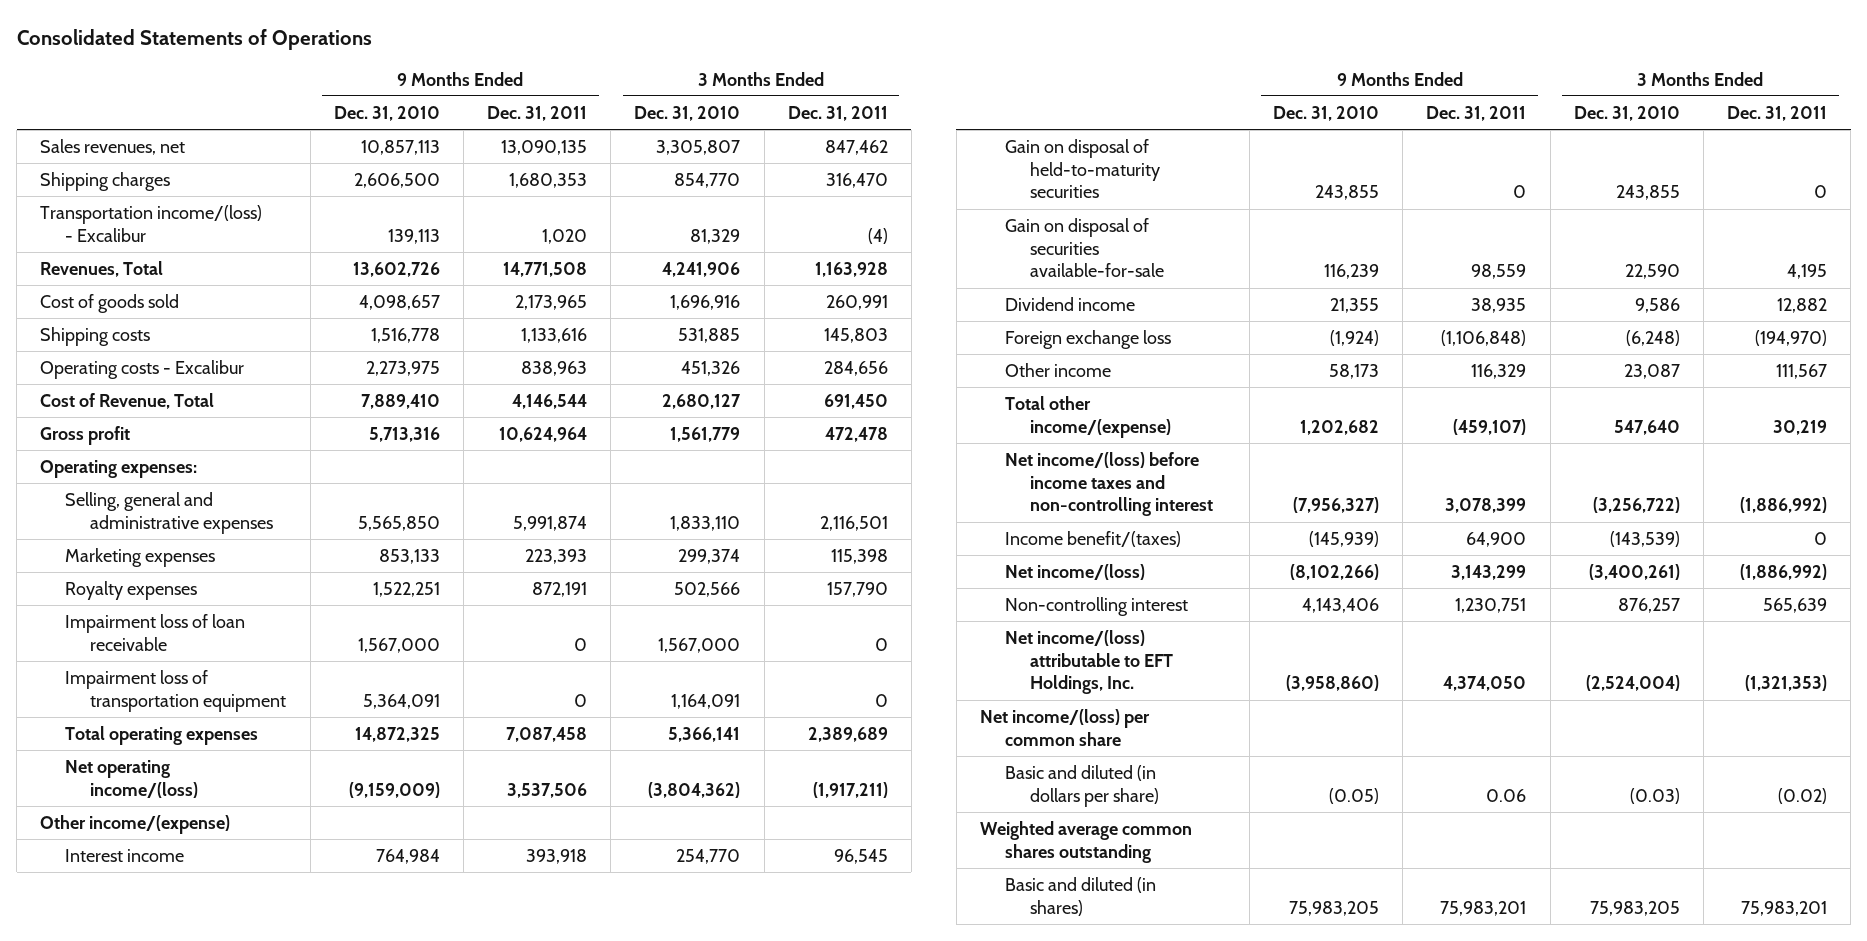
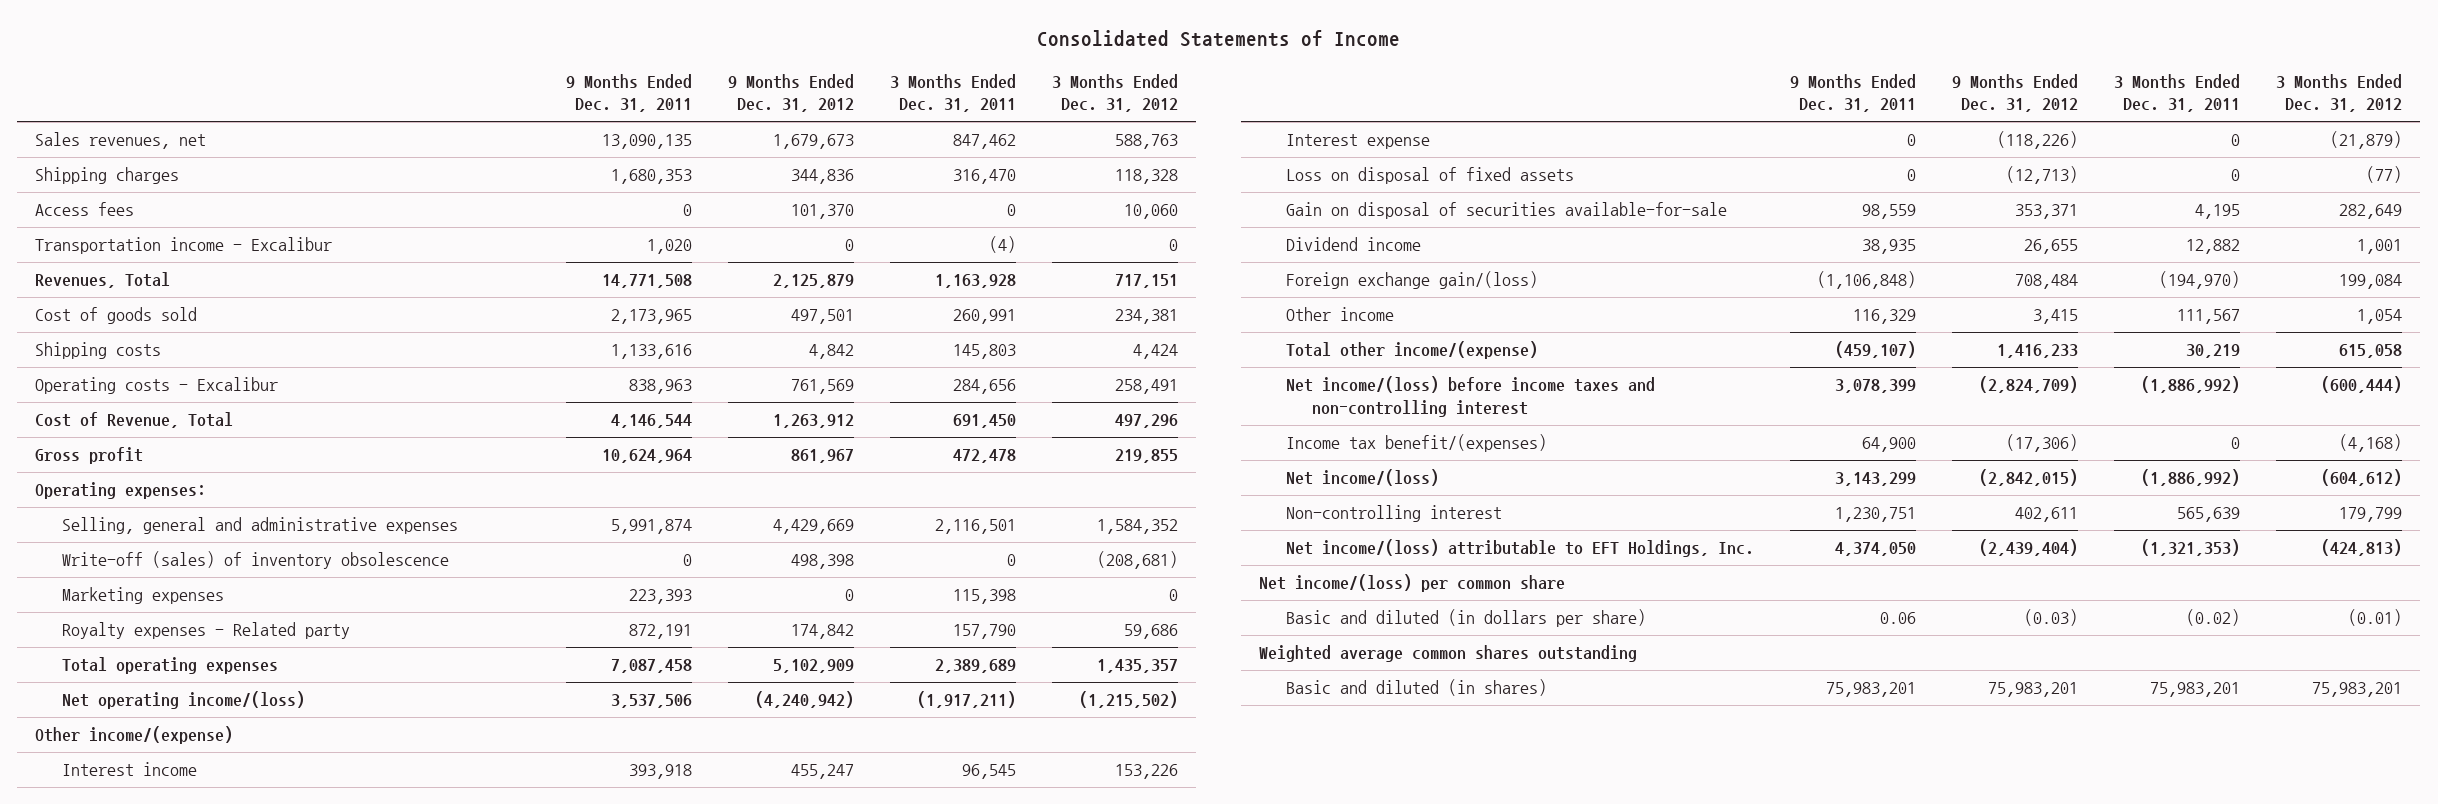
[16,28,372,50] Consolidated Statements of Operations -> [1036,30,1400,48] Consolidated Statements of Income
[333,105,440,121] Dec. 31, 2010 -> none
[634,105,741,121] Dec. 31, 2010 -> none
none -> [727,73,854,113] 9 Months Ended Dec. 31, 2012
none -> [1052,73,1179,113] 3 Months Ended Dec. 31, 2012
none -> [35,202,135,217] Access fees
[40,205,263,242] Transportation income/(loss) - Excalibur -> [35,237,333,255] Transportation income - Excalibur
none -> [61,551,449,570] Write-off (sales) of inventory obsolescence
[65,614,246,651] Impairment loss of loan receivable -> none
[65,670,287,712] Impairment loss of transportation equipment -> none
[65,581,198,601] Royalty expenses -> [61,622,350,640] Royalty expenses - Related party
[1004,139,1160,199] Gain on disposal of held-to-maturity securities -> none
none -> [1285,134,1430,150] Interest expense
none -> [1285,167,1574,185] Loss on disposal of fixed assets
[1004,330,1171,350] Foreign exchange loss -> [1285,271,1538,290] Foreign exchange gain/(loss)
[1004,531,1181,548] Income benefit/(taxes) -> [1285,434,1547,453] Income tax benefit/(expenses)

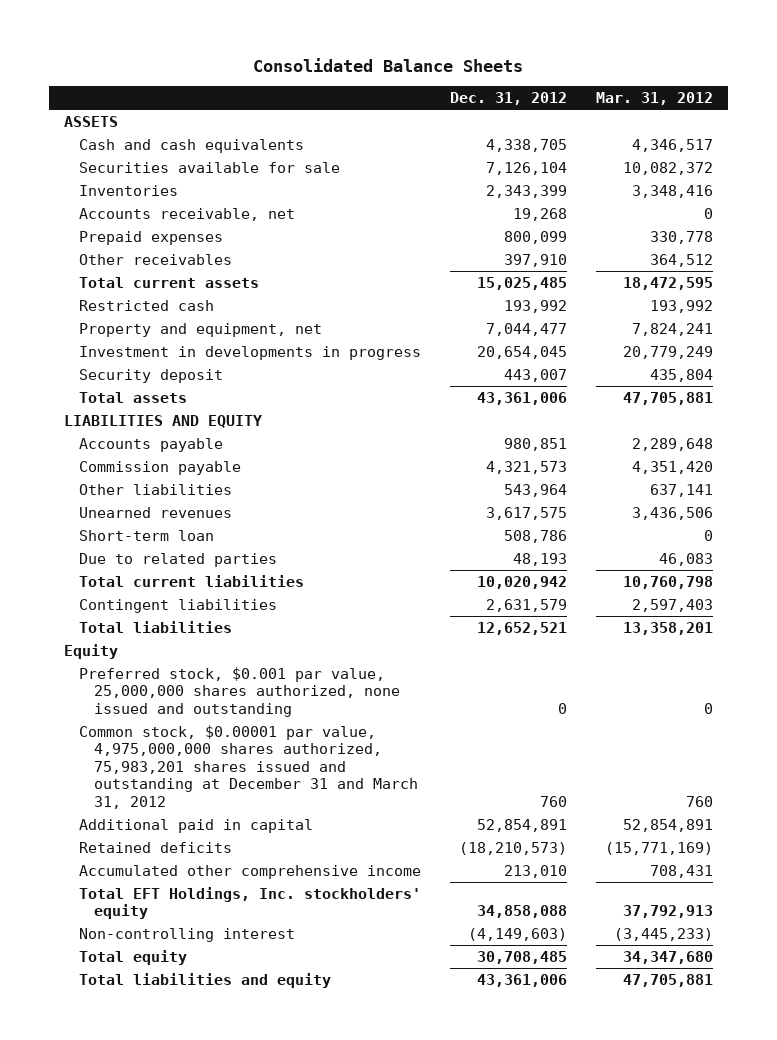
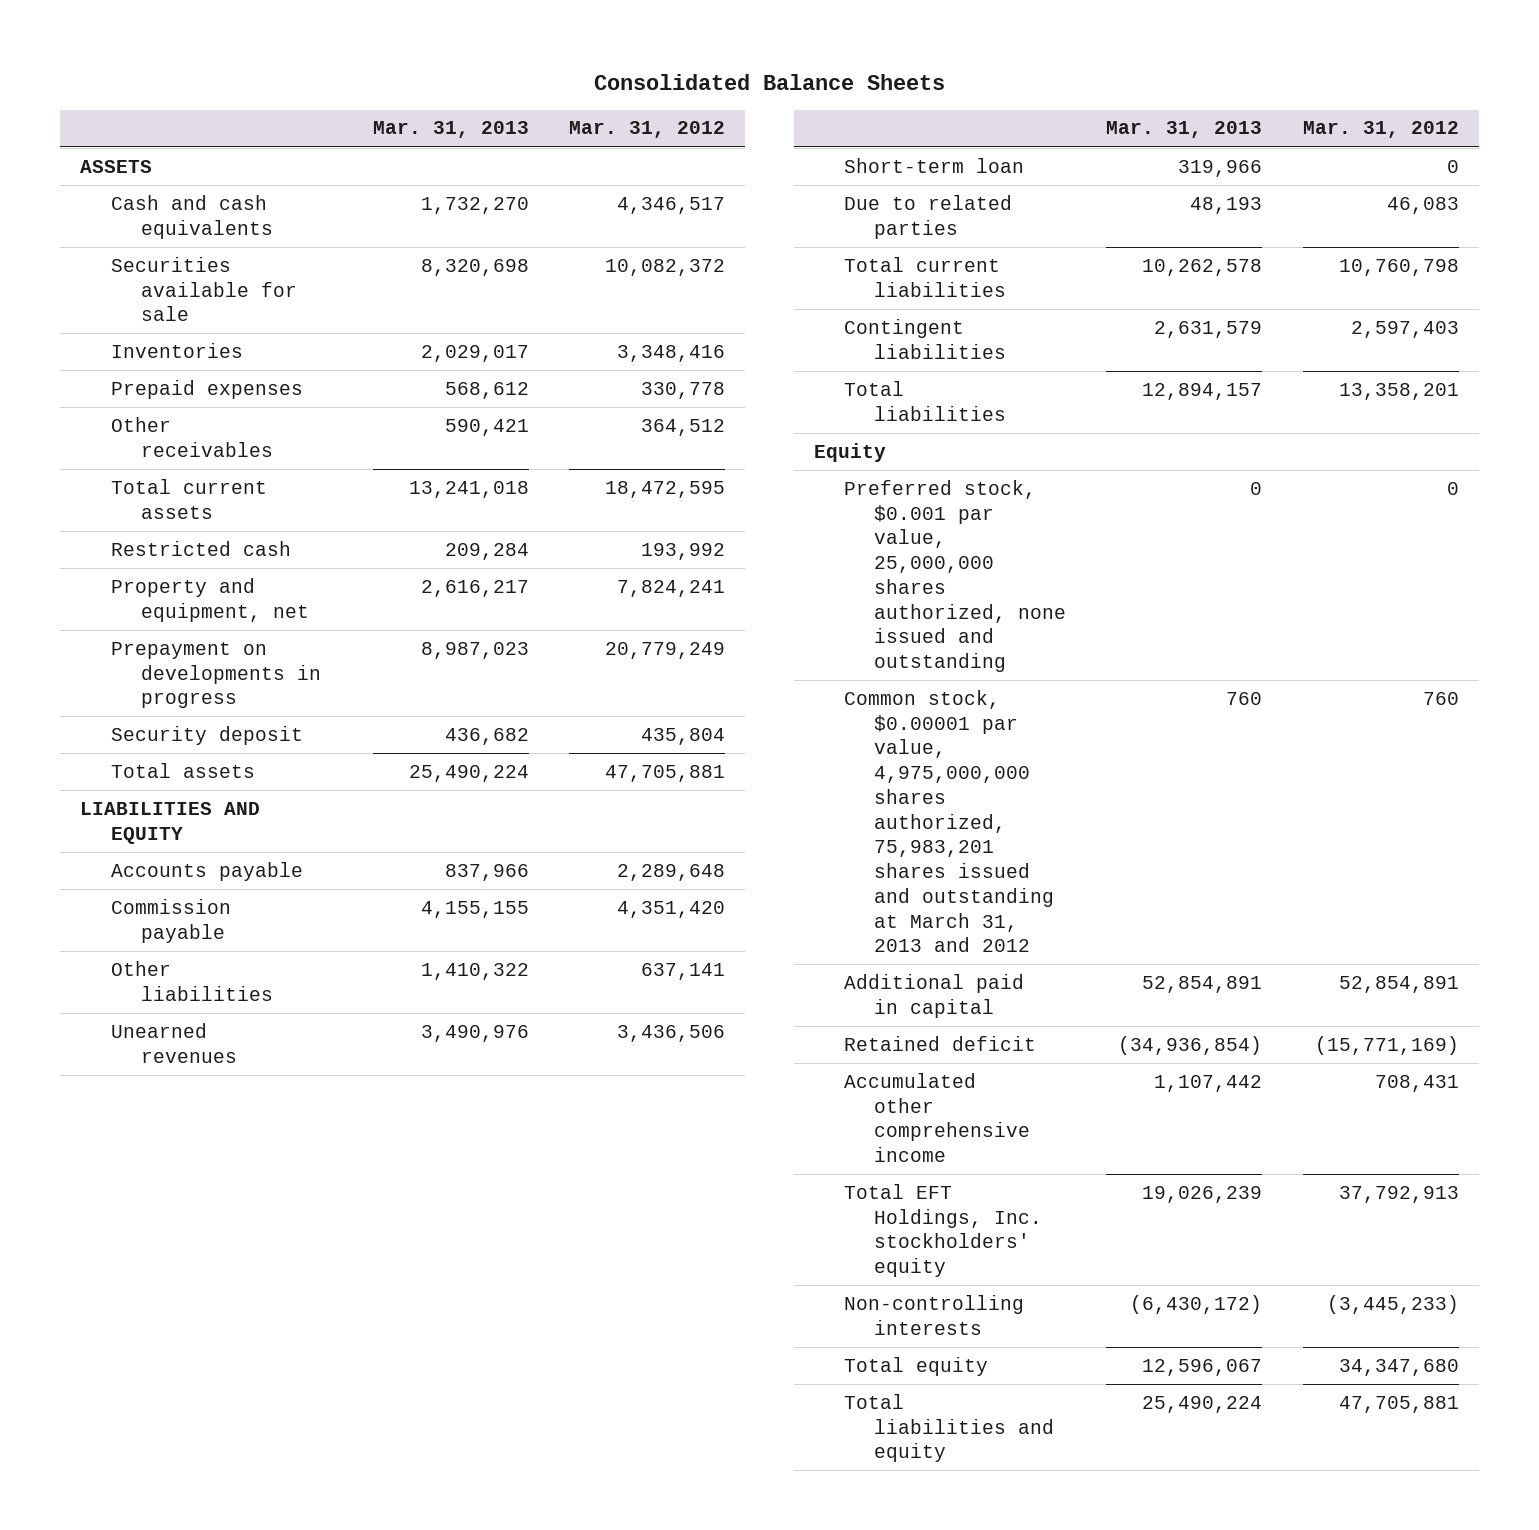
[450,92,568,106] Dec. 31, 2012 -> none
none -> [373,121,530,139] Mar. 31, 2013
[78,207,295,221] Accounts receivable, net -> none
[78,345,421,360] Investment in developments in progress -> [110,641,321,709] Prepayment on developments in progress
[78,724,418,809] Common stock, $0.00001 par value, 4,975,000,000 shares authorized, 75,983,201 shares issued and outstanding at December 31 and March 31, 2012 -> [843,689,1055,953] Common stock, $0.00001 par value, 4,975,000,000 shares authorized, 75,983,201 shares issued and outstanding at March 31, 2013 and 2012
[78,841,232,853] Retained deficits -> [843,1035,1036,1051] Retained deficit
[78,927,295,942] Non-controlling interest -> [843,1294,1024,1335] Non-controlling interests

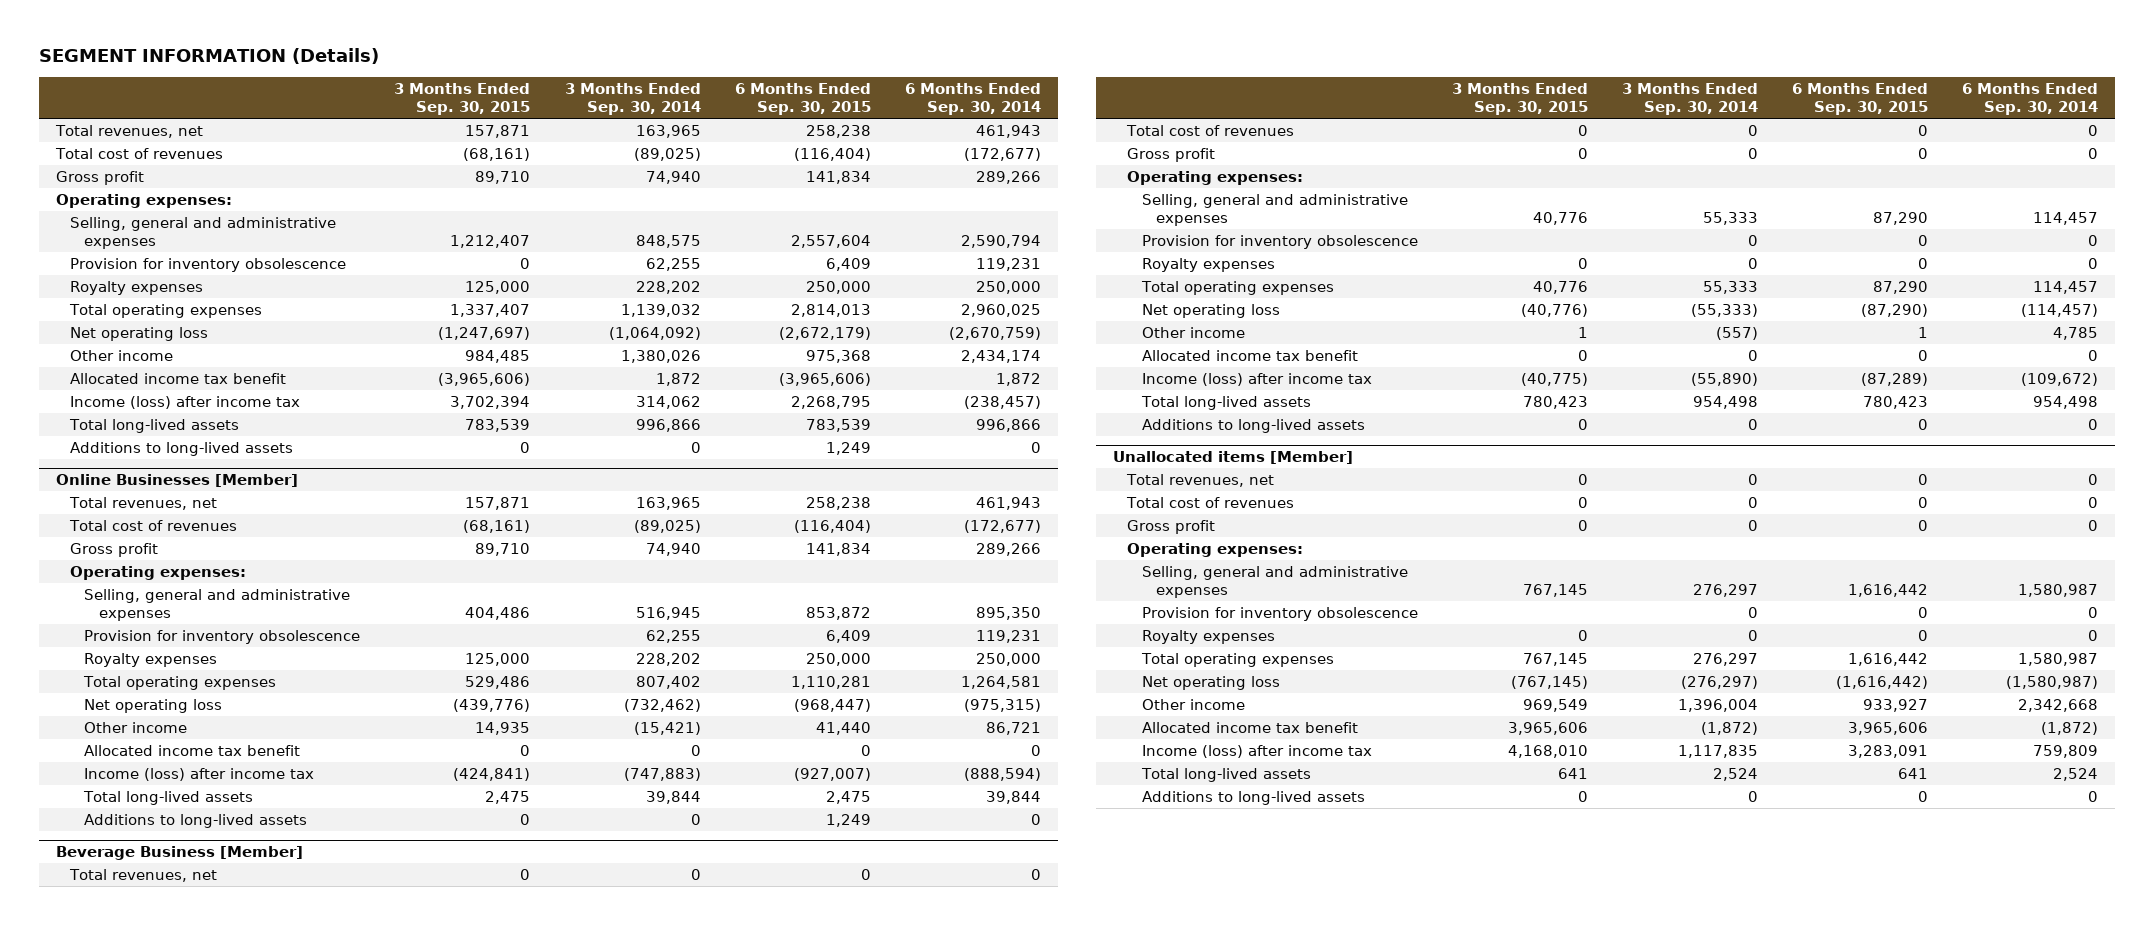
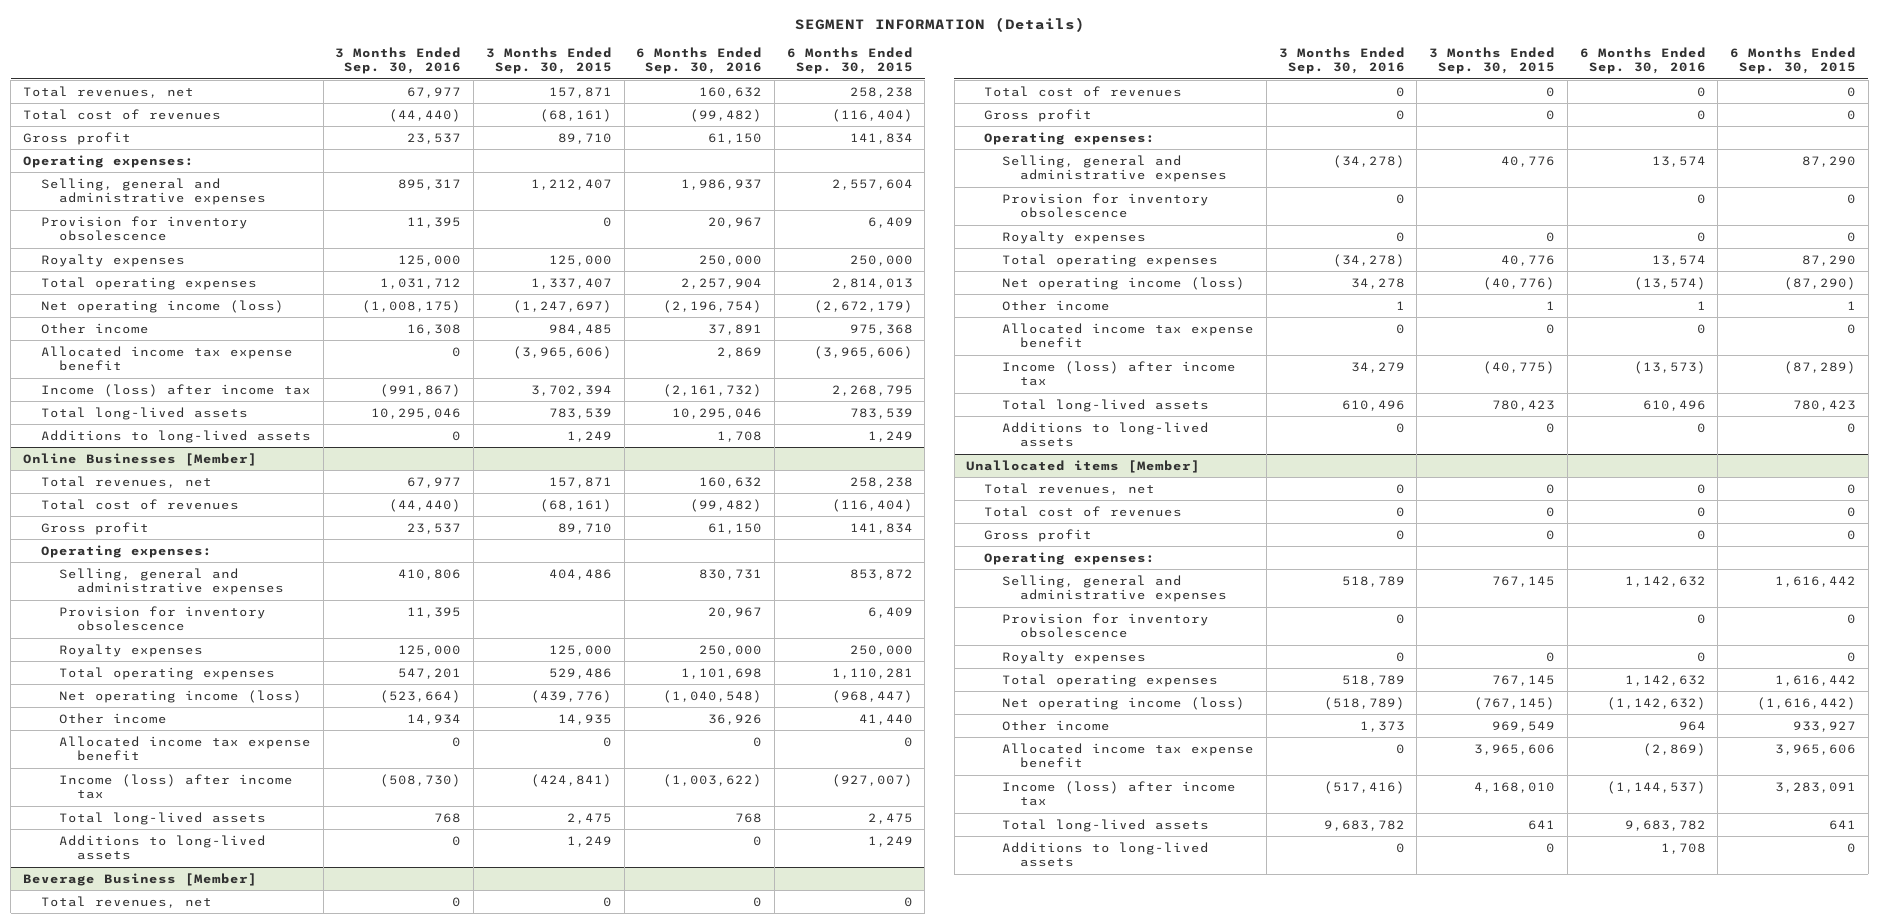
[564,83,701,116] 3 Months Ended Sep. 30, 2014 -> none
[905,83,1042,116] 6 Months Ended Sep. 30, 2014 -> none
none -> [335,46,462,75] 3 Months Ended Sep. 30, 2016
none -> [636,46,763,75] 6 Months Ended Sep. 30, 2016
[70,326,209,341] Net operating loss -> [40,299,284,313] Net operating income (loss)
[70,372,287,384] Allocated income tax benefit -> [40,345,293,372] Allocated income tax expense benefit
[520,441,531,453] 0 -> [566,430,612,442] 1,249
[84,698,223,713] Net operating loss -> [58,689,302,703] Net operating income (loss)
[84,744,301,756] Allocated income tax benefit -> [58,735,311,762] Allocated income tax expense benefit
[520,813,531,825] 0 -> [566,835,612,847] 1,249
[1141,303,1280,318] Net operating loss -> [1002,276,1246,290] Net operating income (loss)
[1141,349,1358,361] Allocated income tax benefit -> [1002,322,1255,349] Allocated income tax expense benefit
[1141,675,1280,690] Net operating loss -> [1002,696,1246,710] Net operating income (loss)
[1141,721,1358,733] Allocated income tax benefit -> [1002,742,1255,769] Allocated income tax expense benefit

